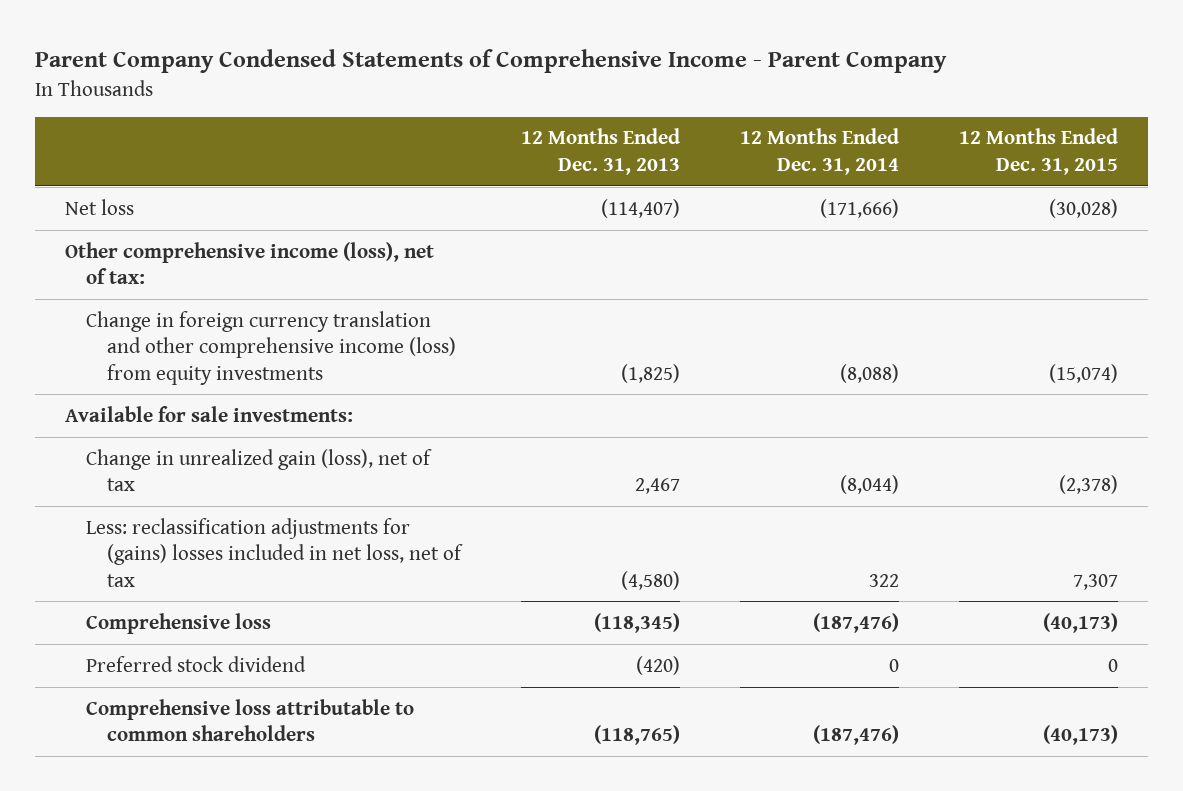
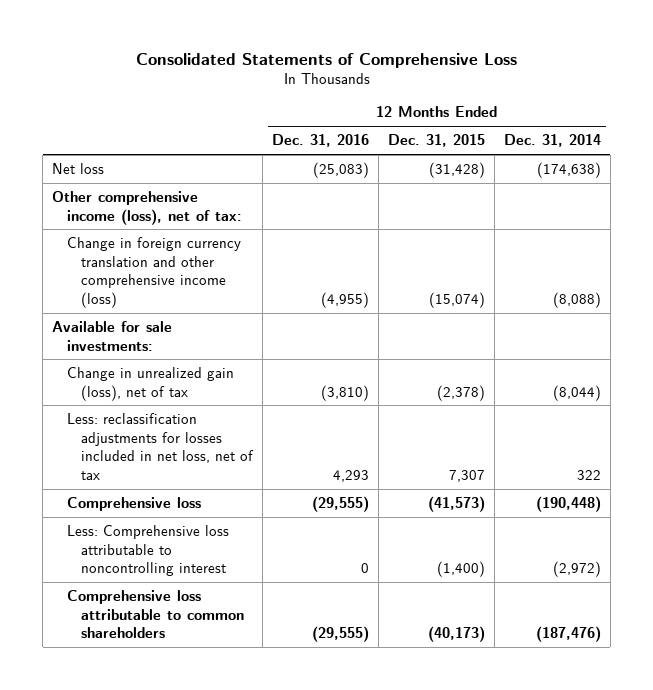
[34,49,947,74] Parent Company Condensed Statements of Comprehensive Income - Parent Company -> [135,52,517,68] Consolidated Statements of Comprehensive Loss
[521,128,681,175] 12 Months Ended Dec. 31, 2013 -> none
none -> [272,134,370,148] Dec. 31, 2016
[820,198,900,218] (171,666) -> [536,161,601,178] (174,638)
[1049,198,1119,218] (30,028) -> [429,161,486,178] (31,428)
[85,310,456,385] Change in foreign currency translation and other comprehensive income (loss) from equity investments -> [66,236,241,308] Change in foreign currency translation and other comprehensive income (loss)
[85,655,306,672] Preferred stock dividend -> none
[85,517,463,587] Less: reclassification adjustments for (gains) losses included in net loss, net of tax -> [66,412,255,480] Less: reclassification adjustments for losses included in net loss, net of tax
[813,612,900,633] (187,476) -> [535,495,601,512] (190,448)
[1043,612,1119,633] (40,173) -> [428,495,486,512] (41,573)
none -> [66,524,229,577] Less: Comprehensive loss attributable to noncontrolling interest

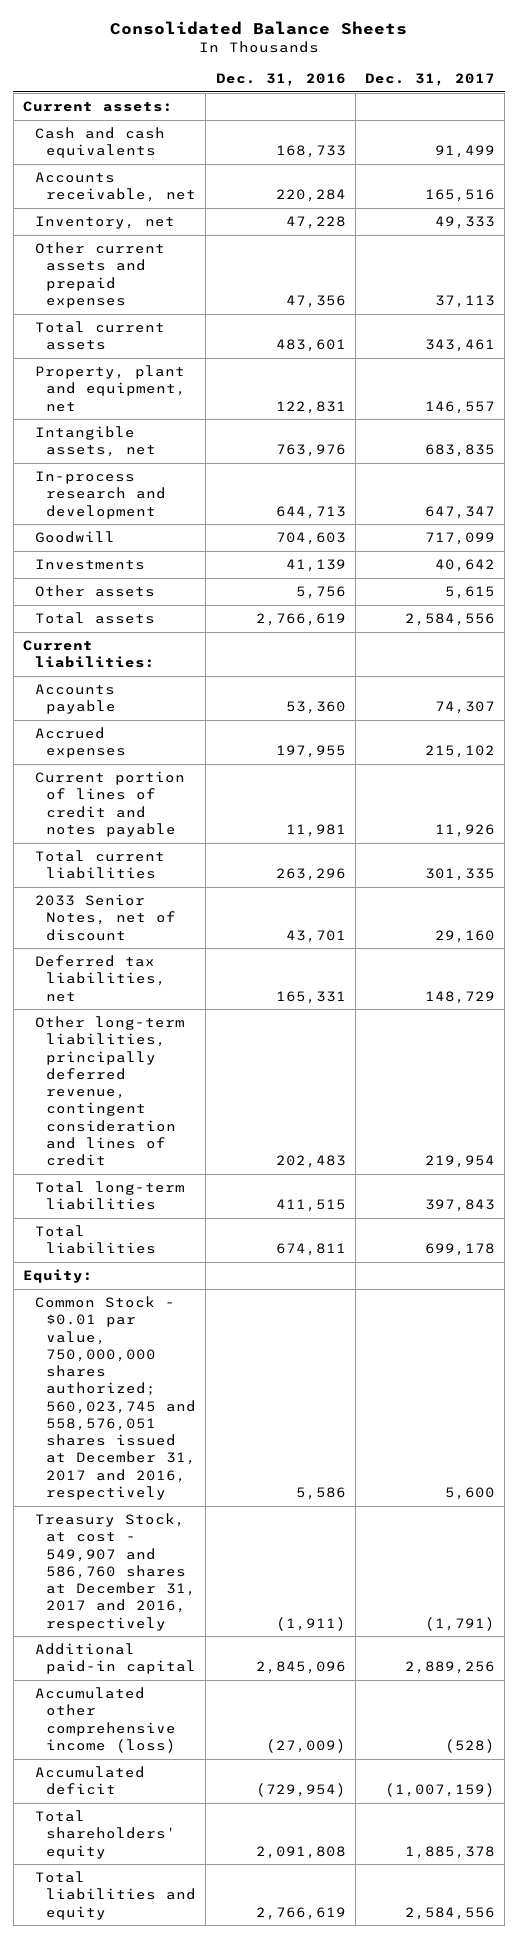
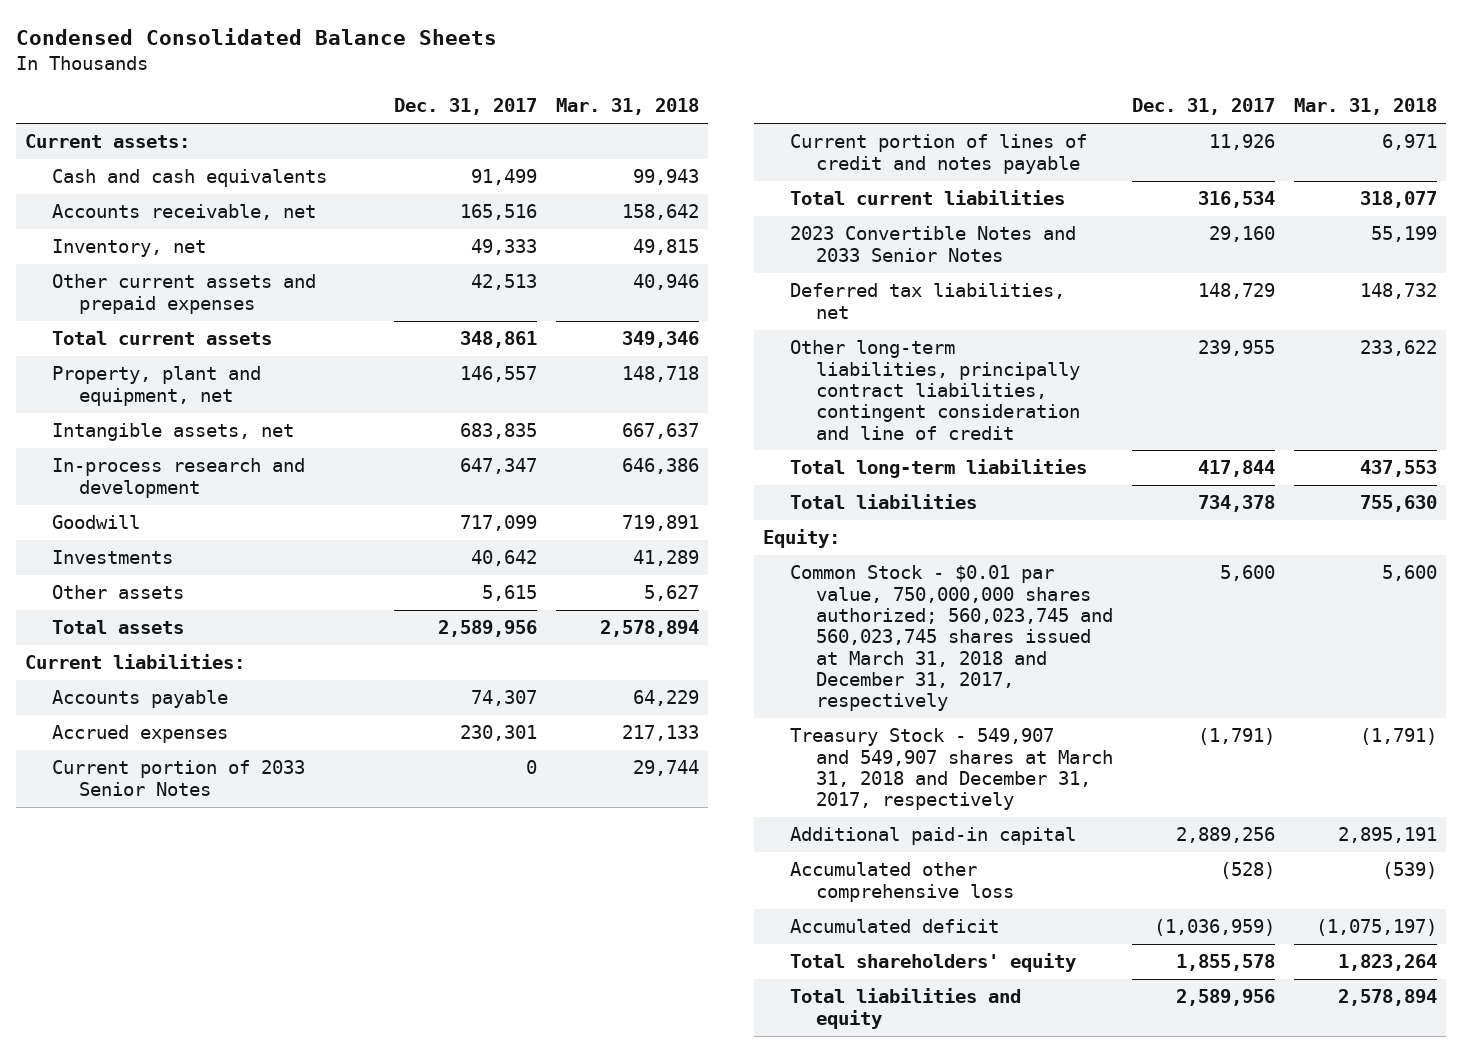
[110,20,408,35] Consolidated Balance Sheets -> [16,27,498,45] Condensed Consolidated Balance Sheets
[215,73,346,87] Dec. 31, 2016 -> none
none -> [555,98,699,116] Mar. 31, 2018
[435,294,496,308] 37,113 -> [471,274,538,291] 42,513
[425,339,496,353] 343,461 -> [460,331,538,349] 348,861
[405,613,496,627] 2,584,556 -> [438,620,538,638] 2,589,956
[425,745,496,759] 215,102 -> [460,725,538,742] 230,301
none -> [52,760,306,796] Current portion of 2033 Senior Notes
[425,868,496,882] 301,335 -> [1197,191,1275,209] 316,534
[34,894,176,941] 2033 Senior Notes, net of discount -> [789,226,1076,262] 2023 Convertible Notes and 2033 Senior Notes
[34,1016,185,1167] Other long-term liabilities, principally deferred revenue, contingent consideration and lines of credit -> [789,340,1081,440] Other long-term liabilities, principally contract liabilities, contingent consideration and line of credit
[425,1155,496,1169] 219,954 -> [1197,340,1275,357] 239,955
[425,1199,496,1213] 397,843 -> [1197,460,1275,478] 417,844
[425,1243,496,1257] 699,178 -> [1197,495,1275,513] 734,378
[34,1296,196,1500] Common Stock - $0.01 par value, 750,000,000 shares authorized; 560,023,745 and 558,576,051 shares issued at December 31, 2017 and 2016, respectively -> [789,565,1114,712] Common Stock - $0.01 par value, 750,000,000 shares authorized; 560,023,745 and 560,023,745 shares issued at March 31, 2018 and December 31, 2017, respectively
[34,1513,196,1631] Treasury Stock, at cost - 549,907 and 586,760 shares at December 31, 2017 and 2016, respectively -> [789,728,1114,811] Treasury Stock - 549,907 and 549,907 shares at March 31, 2018 and December 31, 2017, respectively
[34,1687,176,1753] Accumulated other comprehensive income (loss) -> [789,862,1015,902] Accumulated other comprehensive loss
[385,1783,496,1798] (1,007,159) -> [1153,919,1275,937] (1,036,959)
[405,1845,496,1859] 1,885,378 -> [1175,954,1275,972] 1,855,578
[405,1906,496,1920] 2,584,556 -> [1175,989,1275,1007] 2,589,956

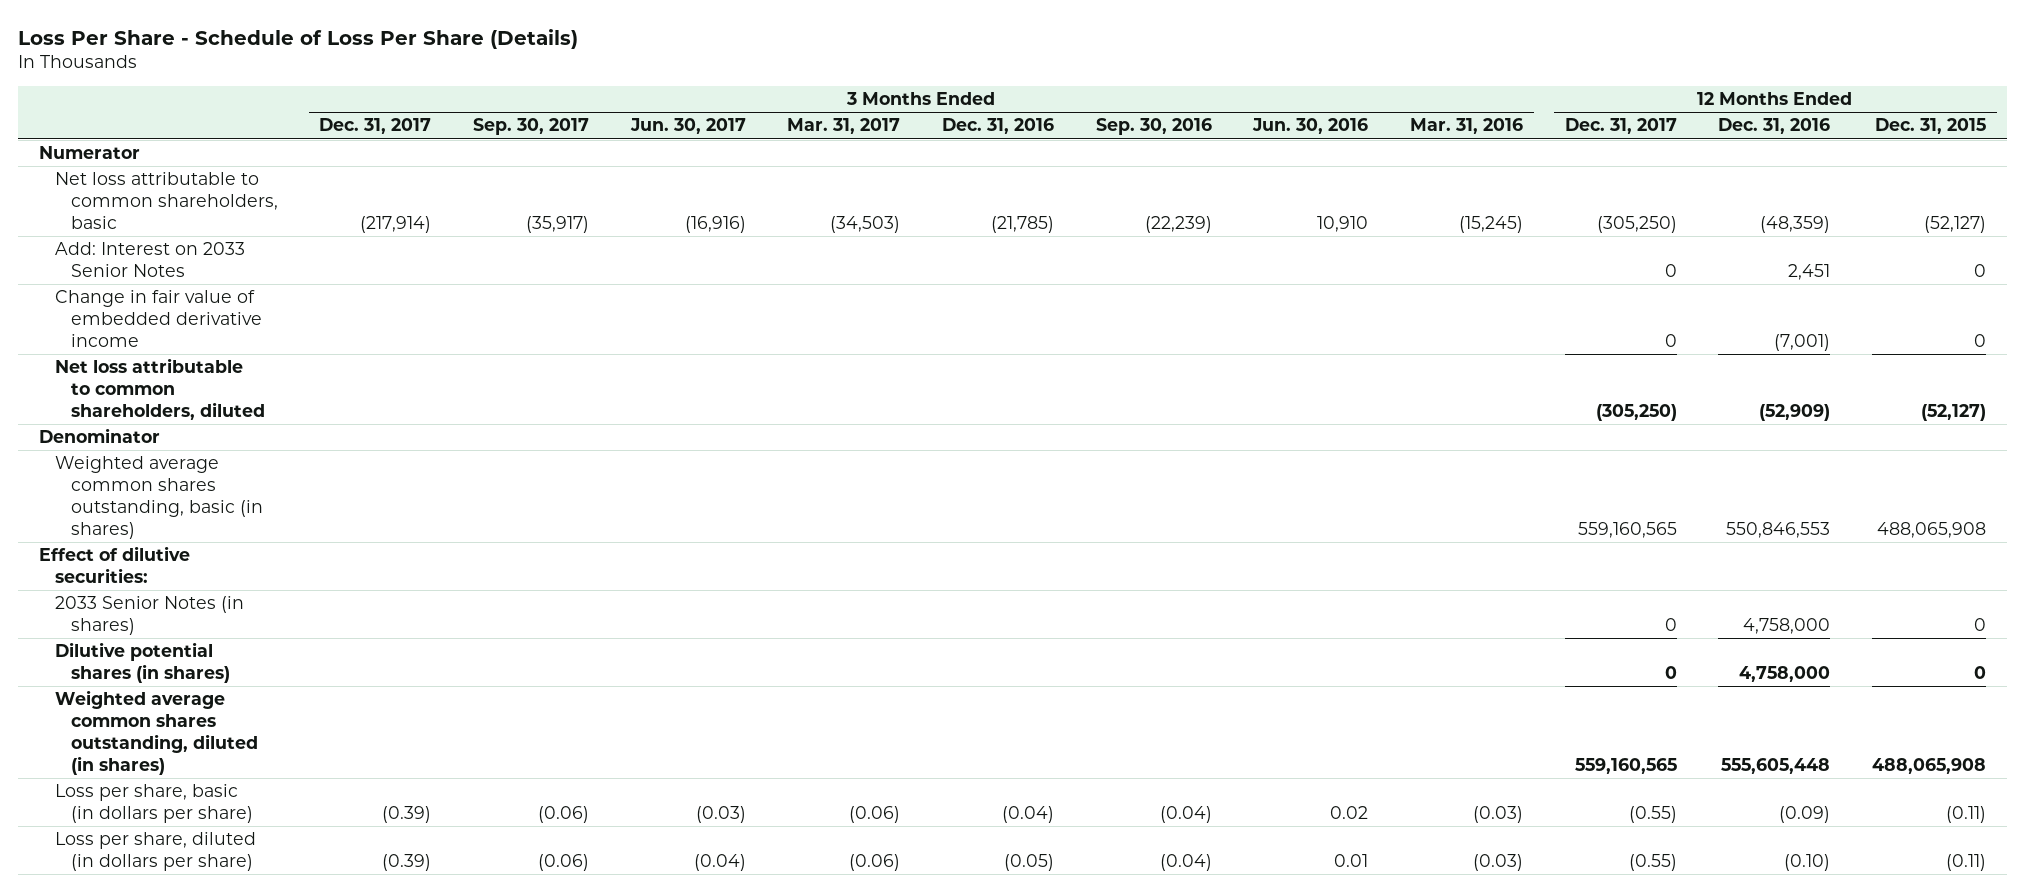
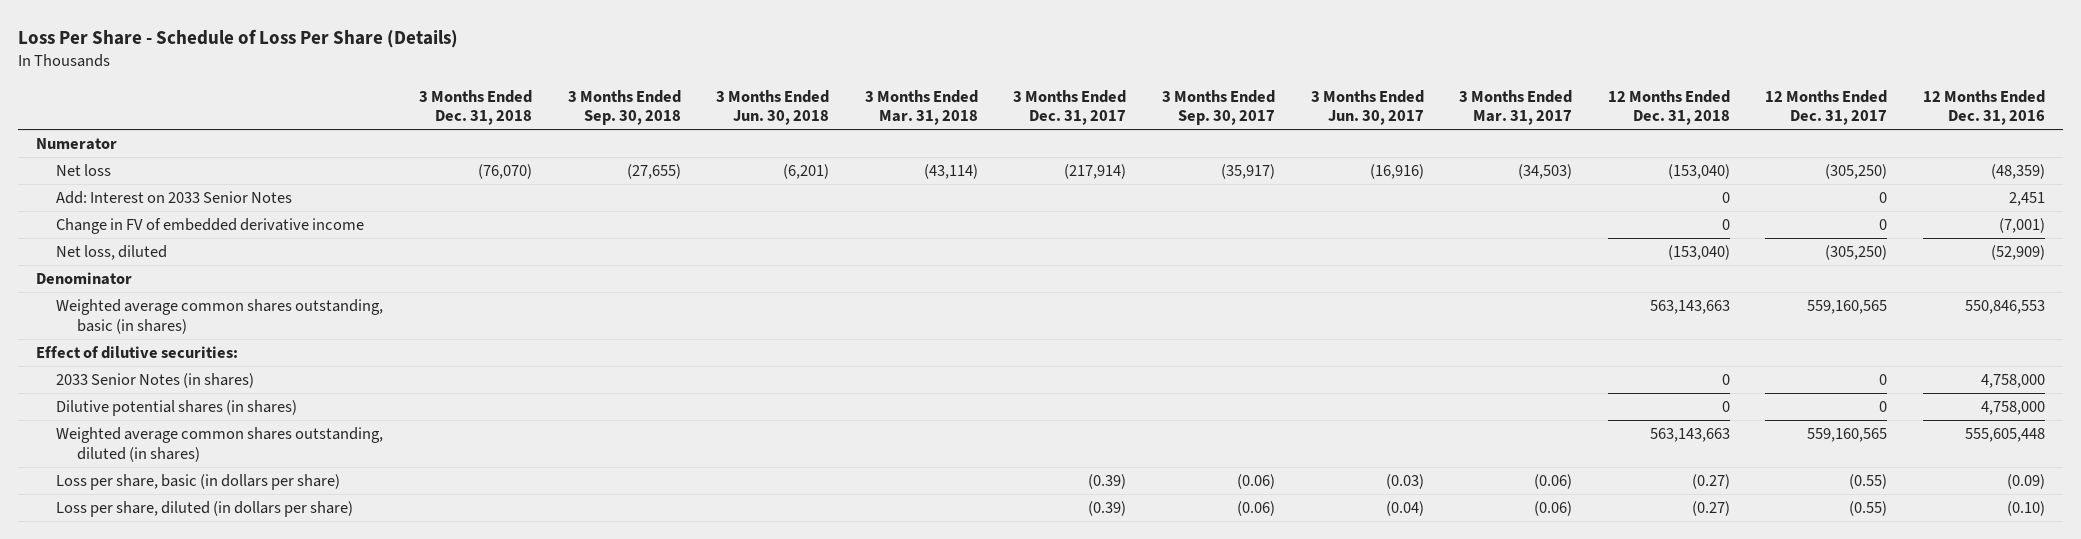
[942,118,1055,135] Dec. 31, 2016 -> none
[1095,118,1212,136] Sep. 30, 2016 -> none
[1252,118,1369,135] Jun. 30, 2016 -> none
[1410,118,1524,135] Mar. 31, 2016 -> none
[1875,118,1987,135] Dec. 31, 2015 -> none
none -> [419,89,533,126] 3 Months Ended Dec. 31, 2018
none -> [567,89,681,126] 3 Months Ended Sep. 30, 2018
none -> [716,89,830,126] 3 Months Ended Jun. 30, 2018
none -> [864,89,978,126] 3 Months Ended Mar. 31, 2018
none -> [1607,89,1730,126] 12 Months Ended Dec. 31, 2018
[54,172,278,230] Net loss attributable to common shareholders, basic -> [56,164,112,177] Net loss
[54,290,262,348] Change in fair value of embedded derivative income -> [56,218,365,235] Change in FV of embedded derivative income
[54,358,265,421] Net loss attributable to common shareholders, diluted -> [56,245,168,261] Net loss, diluted

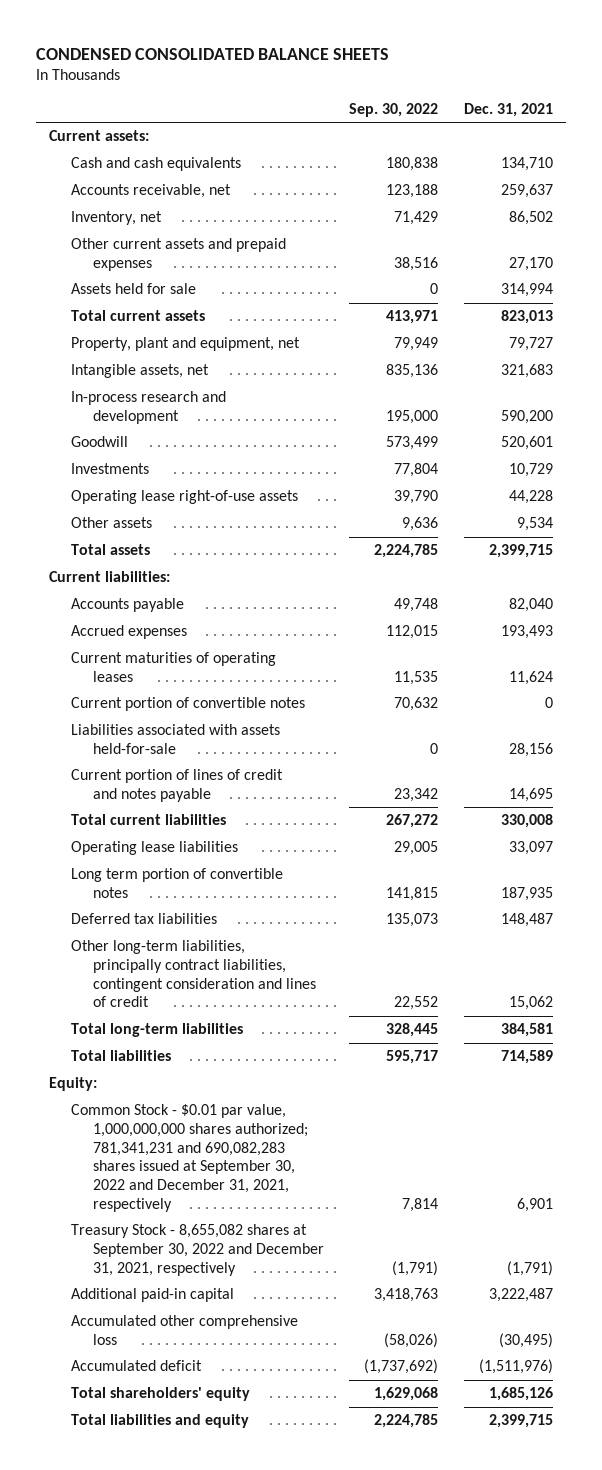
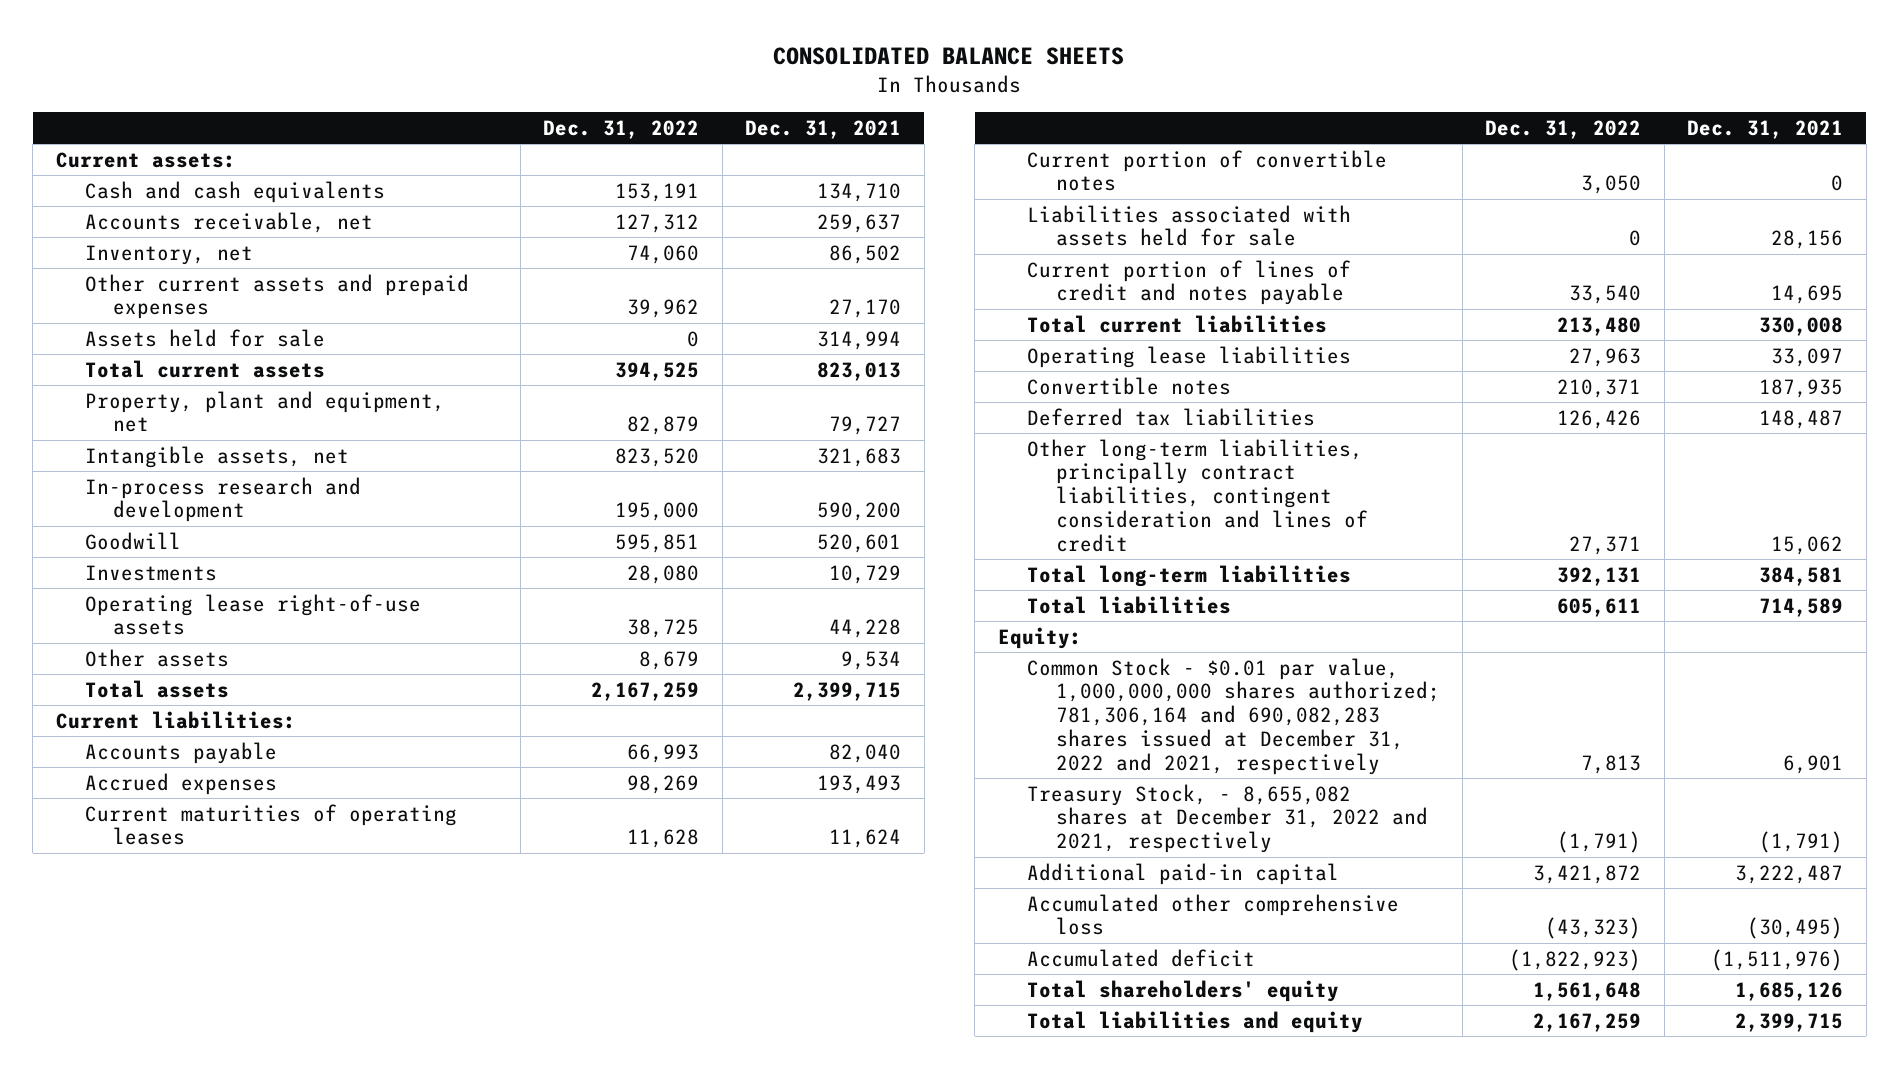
[35,47,389,60] CONDENSED CONSOLIDATED BALANCE SHEETS -> [773,47,1125,66] CONSOLIDATED BALANCE SHEETS
[349,102,439,117] Sep. 30, 2022 -> none
none -> [543,119,700,139] Dec. 31, 2022
[70,724,280,755] Liabilities associated with assets held-for-sale -> [1026,204,1351,247] Liabilities associated with assets held for sale
[70,868,283,899] Long term portion of convertible notes -> [1026,376,1231,395] Convertible notes
[70,1104,308,1212] Common Stock - $0.01 par value, 1,000,000,000 shares authorized; 781,341,231 and 690,082,283 shares issued at September 30, 2022 and December 31, 2021, respectively -> [1026,657,1440,775] Common Stock - $0.01 par value, 1,000,000,000 shares authorized; 781,306,164 and 690,082,283 shares issued at December 31, 2022 and 2021, respectively
[70,1224,324,1276] Treasury Stock - 8,655,082 shares at September 30, 2022 and December 31, 2021, respectively -> [1026,783,1428,854] Treasury Stock, - 8,655,082 shares at December 31, 2022 and 2021, respectively

